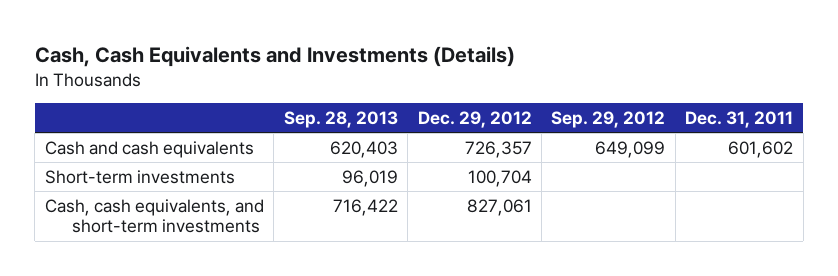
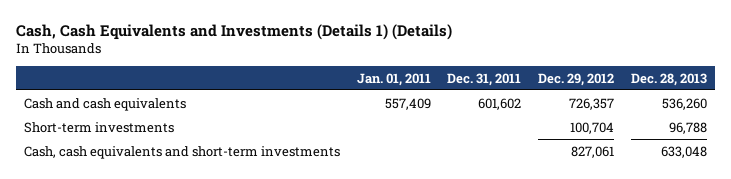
[34,45,515,67] Cash, Cash Equivalents and Investments (Details) -> [15,23,452,40] Cash, Cash Equivalents and Investments (Details 1) (Details)
[283,111,398,129] Sep. 28, 2013 -> none
[551,111,666,129] Sep. 29, 2012 -> none
none -> [356,72,431,86] Jan. 01, 2011
none -> [630,72,707,86] Dec. 28, 2013
[44,198,264,234] Cash, cash equivalents, and short-term investments -> [24,145,341,159] Cash, cash equivalents and short-term investments

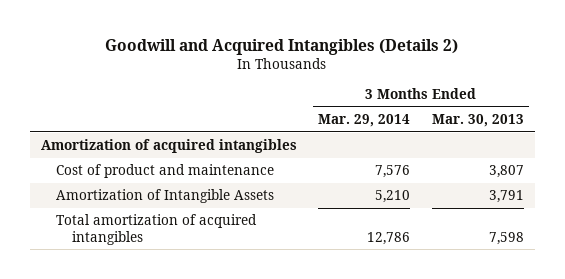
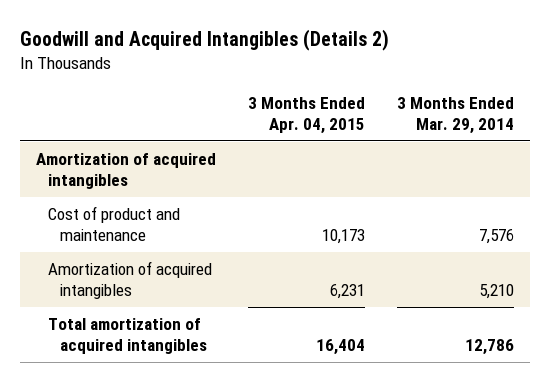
[432,114,525,128] Mar. 30, 2013 -> none
none -> [248,96,366,135] 3 Months Ended Apr. 04, 2015
[56,189,275,204] Amortization of Intangible Assets -> [48,260,213,299] Amortization of acquired intangibles

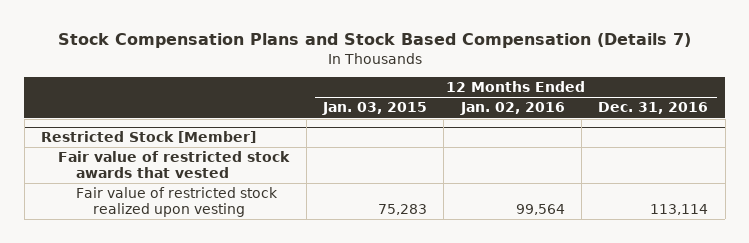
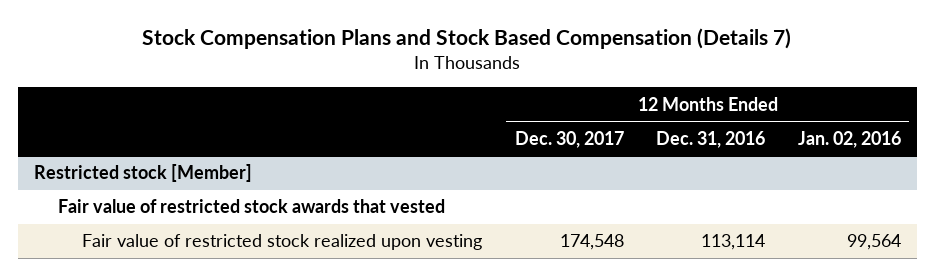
[321,102,427,116] Jan. 03, 2015 -> none
none -> [514,130,624,148] Dec. 30, 2017
[40,131,256,144] Restricted Stock [Member] -> [33,164,252,183] Restricted stock [Member]

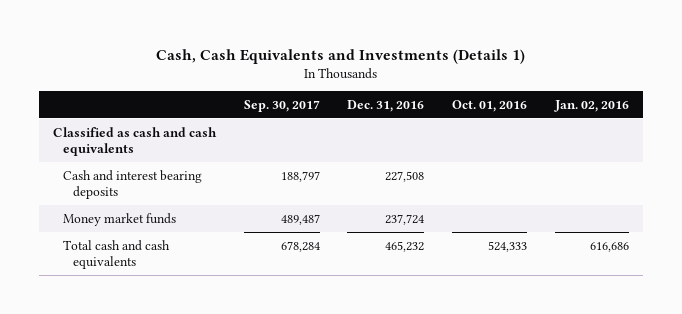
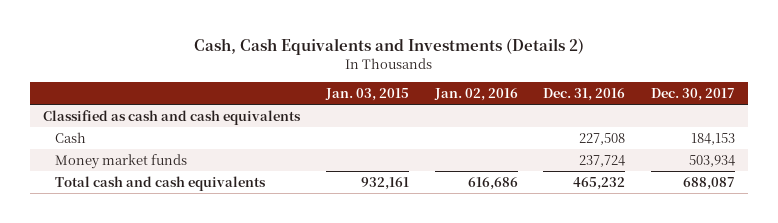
[155,48,525,64] Cash, Cash Equivalents and Investments (Details 1) -> [194,37,585,55] Cash, Cash Equivalents and Investments (Details 2)
[243,100,320,113] Sep. 30, 2017 -> none
[452,100,528,113] Oct. 01, 2016 -> none
none -> [324,87,409,101] Jan. 03, 2015
none -> [650,87,735,101] Dec. 30, 2017
[62,169,202,200] Cash and interest bearing deposits -> [54,132,86,144] Cash

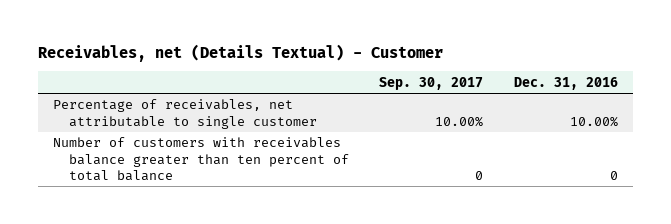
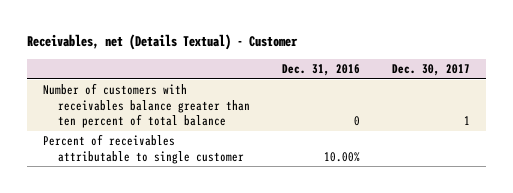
[379,76,484,90] Sep. 30, 2017 -> none
none -> [391,63,470,76] Dec. 30, 2017
[53,99,317,129] Percentage of receivables, net attributable to single customer -> none
none -> [43,134,244,164] Percent of receivables attributable to single customer

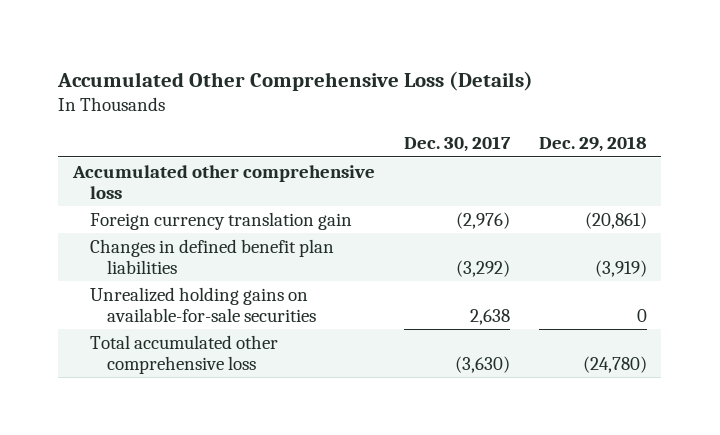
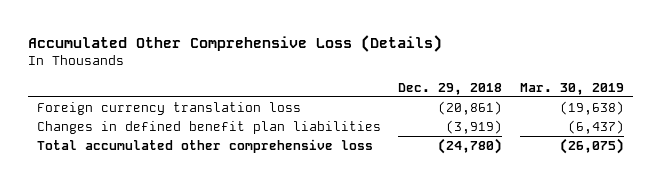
[403,136,511,153] Dec. 30, 2017 -> none
none -> [520,82,625,95] Mar. 30, 2019
[71,164,375,199] Accumulated other comprehensive loss -> none
[89,211,352,230] Foreign currency translation gain -> [36,102,301,116] Foreign currency translation loss
[89,286,317,322] Unrealized holding gains on available-for-sale securities -> none

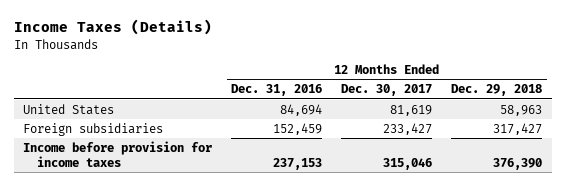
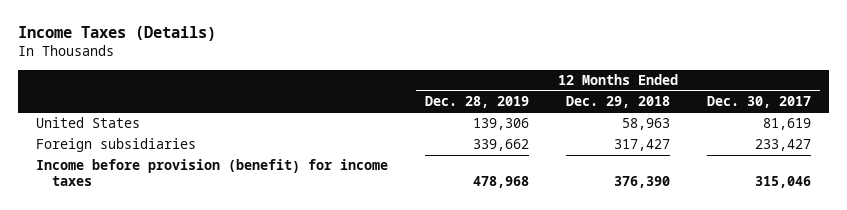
[231,84,323,97] Dec. 31, 2016 -> none
none -> [425,96,530,109] Dec. 28, 2019
[23,140,213,167] Income before provision for income taxes -> [36,159,389,187] Income before provision (benefit) for income taxes

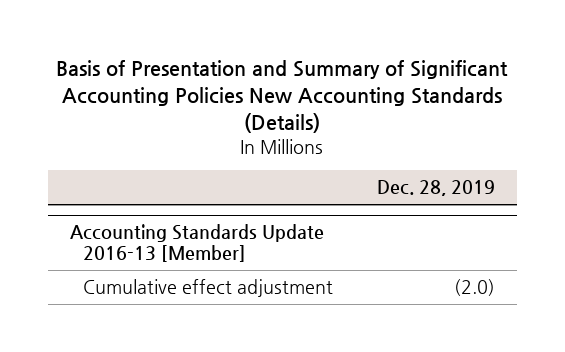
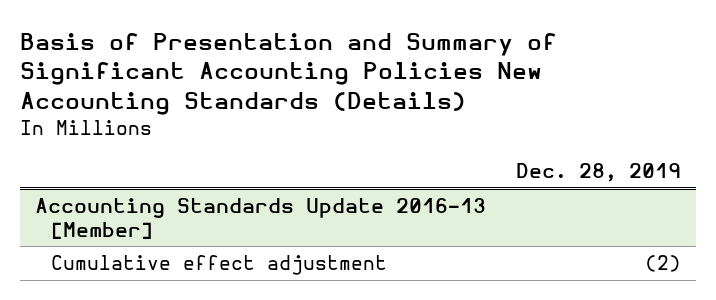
[453,279,495,297] (2.0) -> [645,255,682,273] (2)

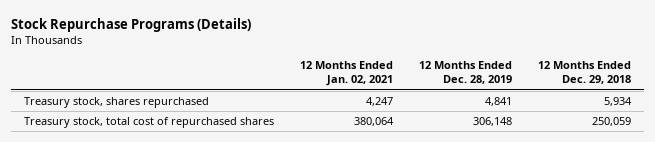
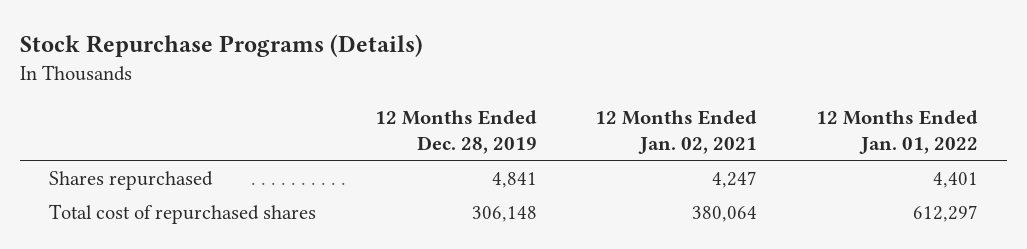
[537,61,631,85] 12 Months Ended Dec. 29, 2018 -> none
none -> [816,110,979,155] 12 Months Ended Jan. 01, 2022
[24,97,210,109] Treasury stock, shares repurchased -> [49,170,214,190] Shares repurchased
[24,117,275,129] Treasury stock, total cost of repurchased shares -> [49,203,317,224] Total cost of repurchased shares

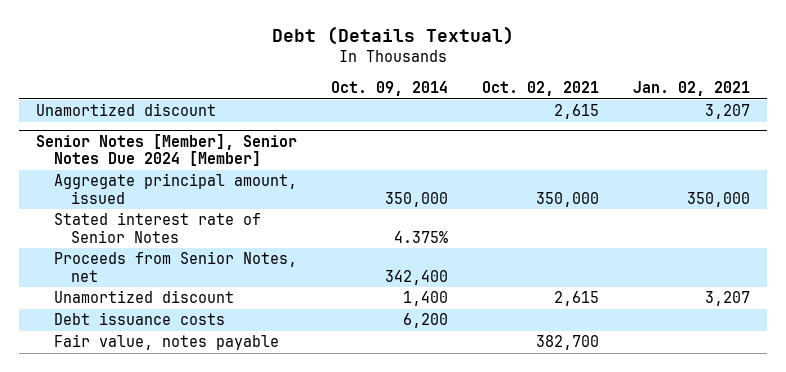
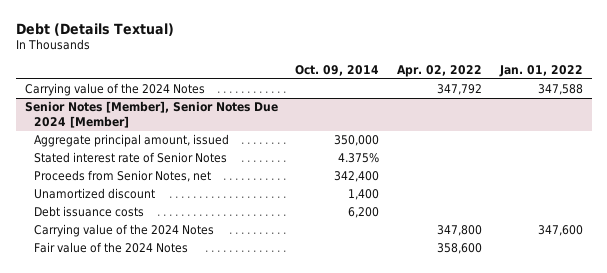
[482,81,600,97] Oct. 02, 2021 -> none
[633,81,751,97] Jan. 02, 2021 -> none
none -> [397,64,483,77] Apr. 02, 2022
none -> [498,64,583,77] Jan. 01, 2022
[35,103,216,117] Unamortized discount -> none
none -> [24,83,205,97] Carrying value of the 2024 Notes
none -> [34,224,215,238] Carrying value of the 2024 Notes
[53,334,279,351] Fair value, notes payable -> [34,242,189,254] Fair value of the 2024 Notes

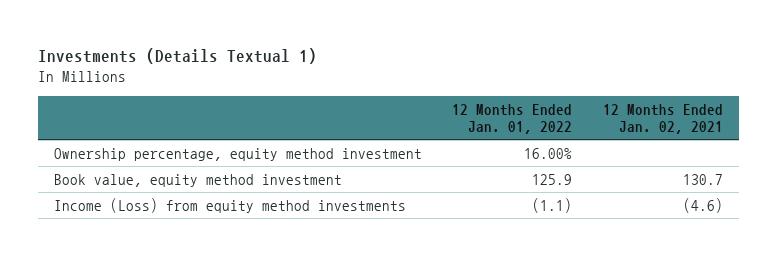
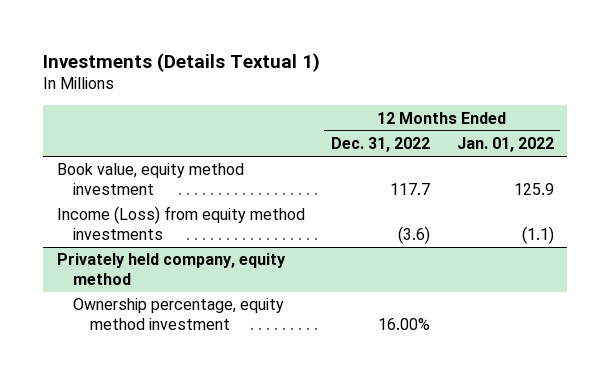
[603,103,724,135] 12 Months Ended Jan. 02, 2021 -> none
none -> [331,137,431,153] Dec. 31, 2022
[53,147,422,161] Ownership percentage, equity method investment -> none
none -> [56,253,286,285] Privately held company, equity method
none -> [73,298,285,330] Ownership percentage, equity method investment

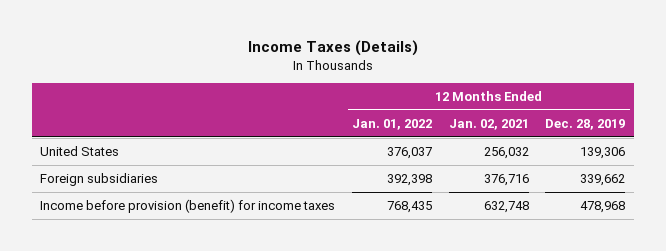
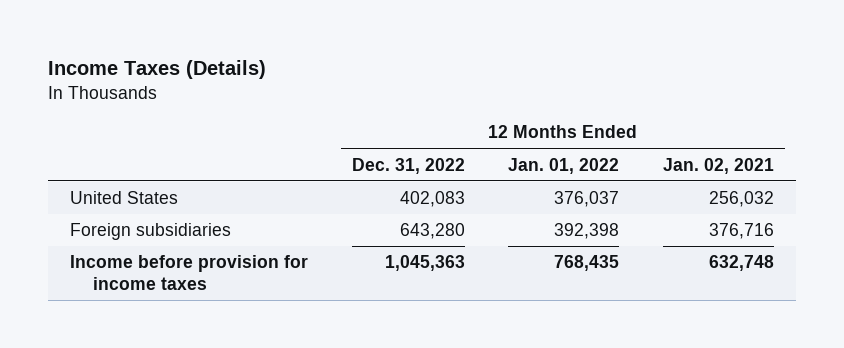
[545,119,626,131] Dec. 28, 2019 -> none
none -> [351,157,465,174] Dec. 31, 2022
[40,199,336,214] Income before provision (benefit) for income taxes -> [69,255,308,291] Income before provision for income taxes

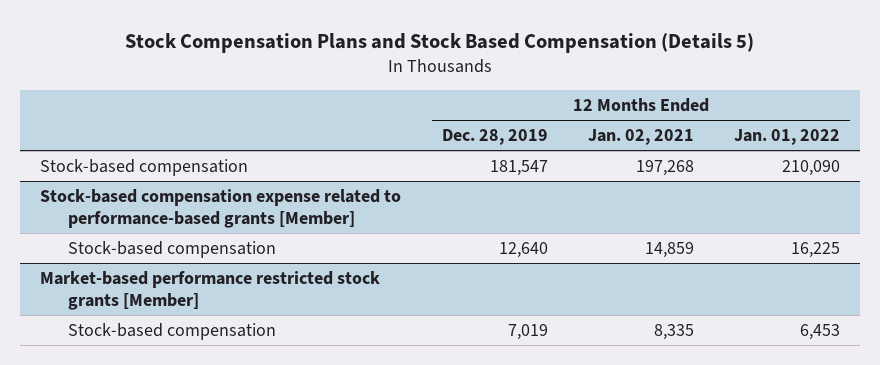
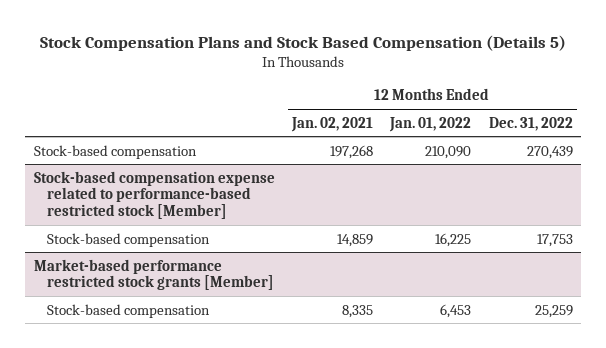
[441,129,548,146] Dec. 28, 2019 -> none
none -> [488,116,573,131] Dec. 31, 2022
[40,188,402,228] Stock-based compensation expense related to performance-based grants [Member] -> [33,170,275,220] Stock-based compensation expense related to performance-based restricted stock [Member]

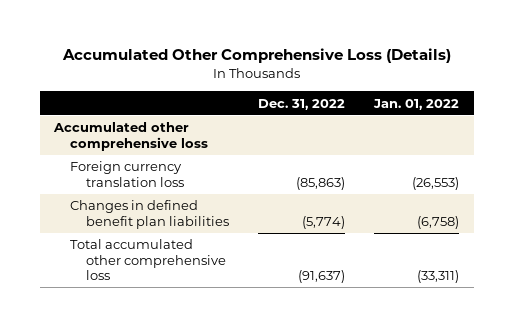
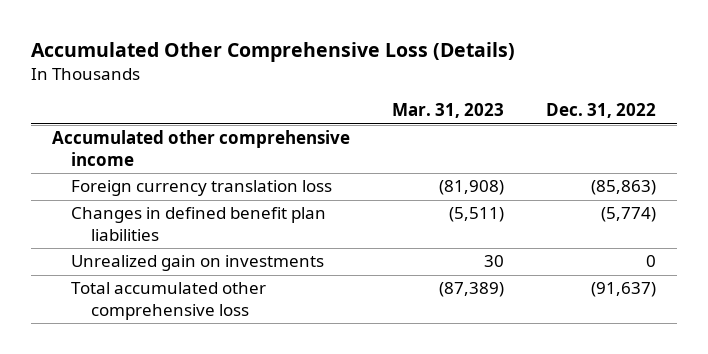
[373,98,460,110] Jan. 01, 2022 -> none
none -> [391,103,504,119] Mar. 31, 2023
[53,122,209,151] Accumulated other comprehensive loss -> [51,130,350,166] Accumulated other comprehensive income
none -> [71,255,325,272] Unrealized gain on investments

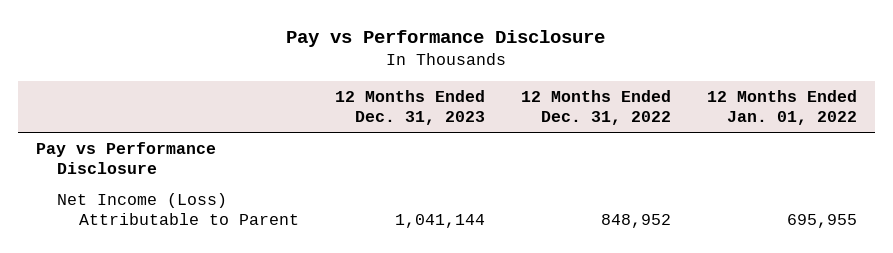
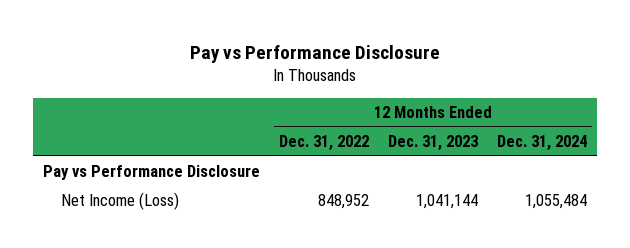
[706,89,857,126] 12 Months Ended Jan. 01, 2022 -> none
none -> [497,135,588,152] Dec. 31, 2024
[57,192,299,226] Net Income (Loss) Attributable to Parent -> [61,192,180,211] Net Income (Loss)

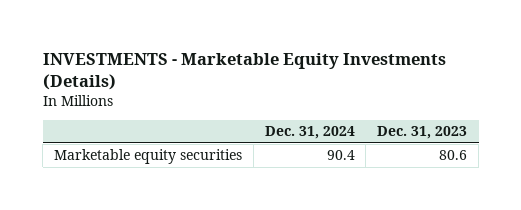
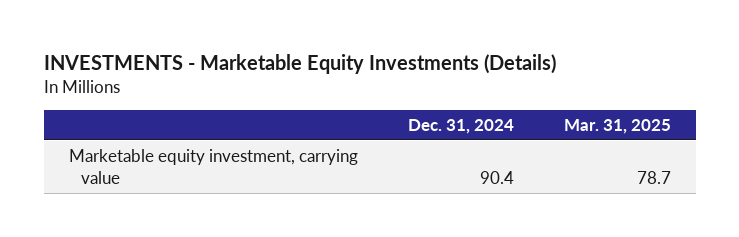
[377,126,468,140] Dec. 31, 2023 -> none
none -> [563,118,671,134] Mar. 31, 2025
[53,149,242,165] Marketable equity securities -> [68,149,358,184] Marketable equity investment, carrying value

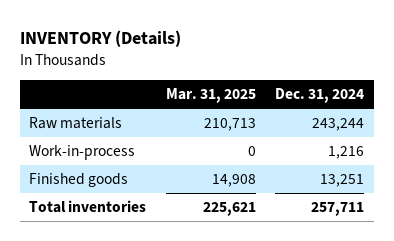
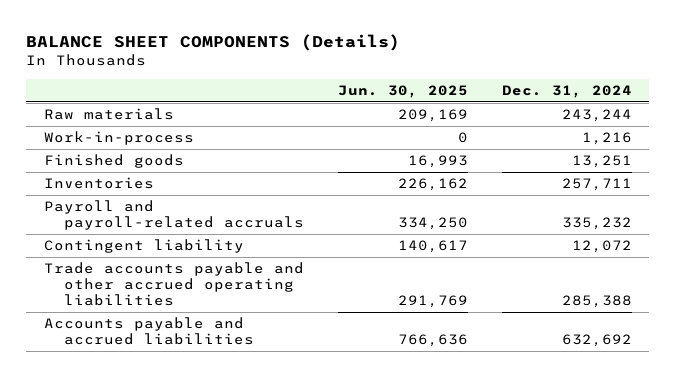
[19,29,181,47] INVENTORY (Details) -> [26,34,401,52] BALANCE SHEET COMPONENTS (Details)
[165,88,256,104] Mar. 31, 2025 -> none
none -> [338,84,469,98] Jun. 30, 2025
[29,200,147,214] Total inventories -> [43,176,154,189] Inventories
none -> [43,199,305,231] Payroll and payroll-related accruals
none -> [43,238,244,253] Contingent liability
none -> [43,261,304,307] Trade accounts payable and other accrued operating liabilities
none -> [43,316,255,346] Accounts payable and accrued liabilities

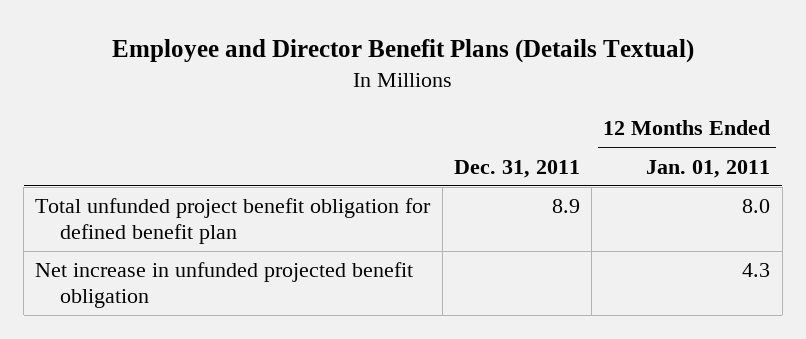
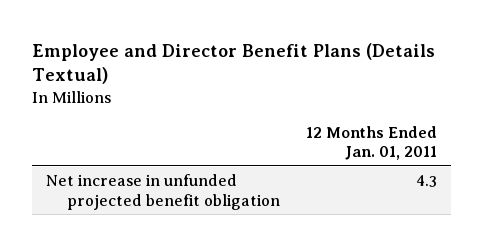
[453,159,580,178] Dec. 31, 2011 -> none
[35,198,432,245] Total unfunded project benefit obligation for defined benefit plan -> none

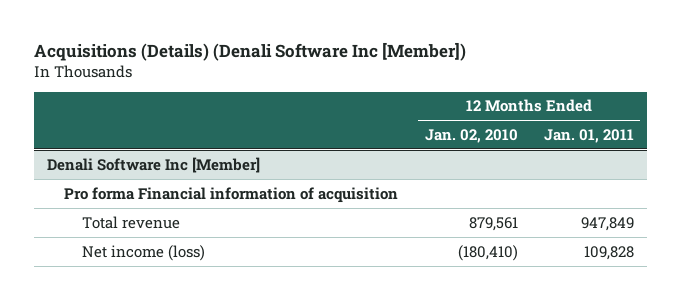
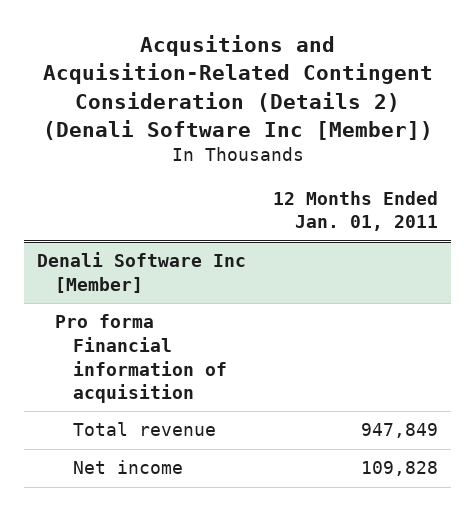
[34,42,467,62] Acquisitions (Details) (Denali Software Inc [Member]) -> [42,35,433,140] Acqusitions and Acquisition-Related Contingent Consideration (Details 2) (Denali Software Inc [Member])
[424,129,518,144] Jan. 02, 2010 -> none
[81,244,205,261] Net income (loss) -> [72,460,183,475] Net income

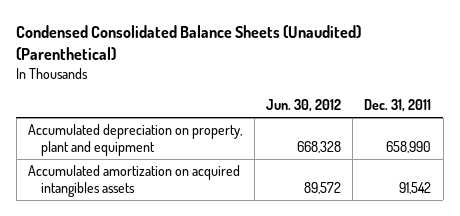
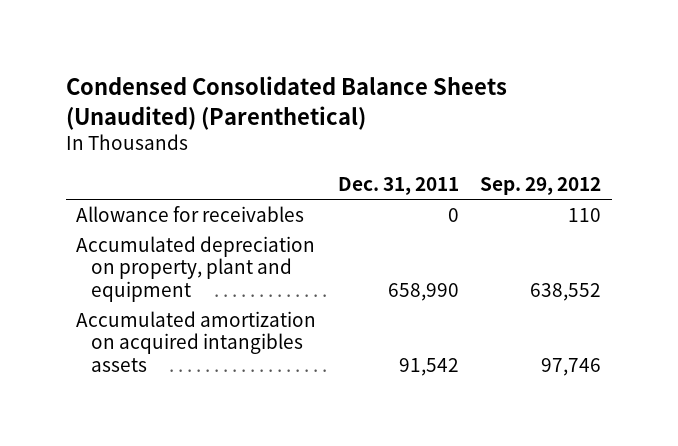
[265,99,341,113] Jun. 30, 2012 -> none
none -> [480,177,602,196] Sep. 29, 2012
none -> [76,205,305,222] Allowance for receivables

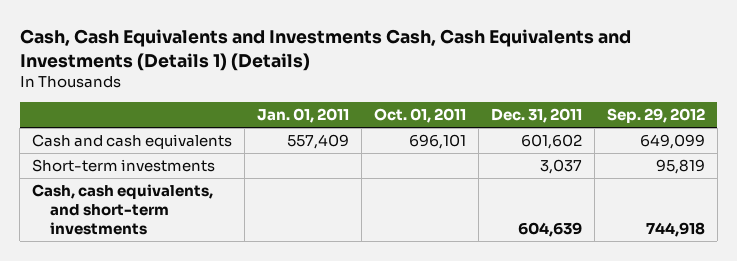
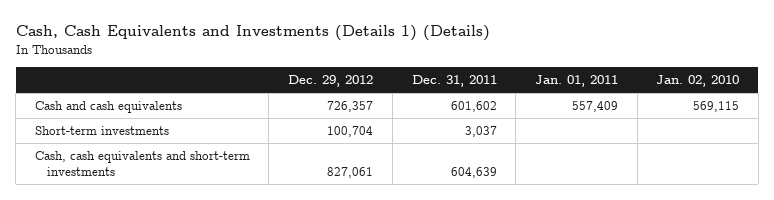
[19,29,631,71] Cash, Cash Equivalents and Investments Cash, Cash Equivalents and Investments (Details 1) (Details) -> [15,24,490,41] Cash, Cash Equivalents and Investments (Details 1) (Details)
[374,108,467,124] Oct. 01, 2011 -> none
[606,108,705,124] Sep. 29, 2012 -> none
none -> [288,74,374,87] Dec. 29, 2012
none -> [656,74,740,87] Jan. 02, 2010
[32,184,214,235] Cash, cash equivalents, and short-term investments -> [34,151,250,177] Cash, cash equivalents and short-term investments

